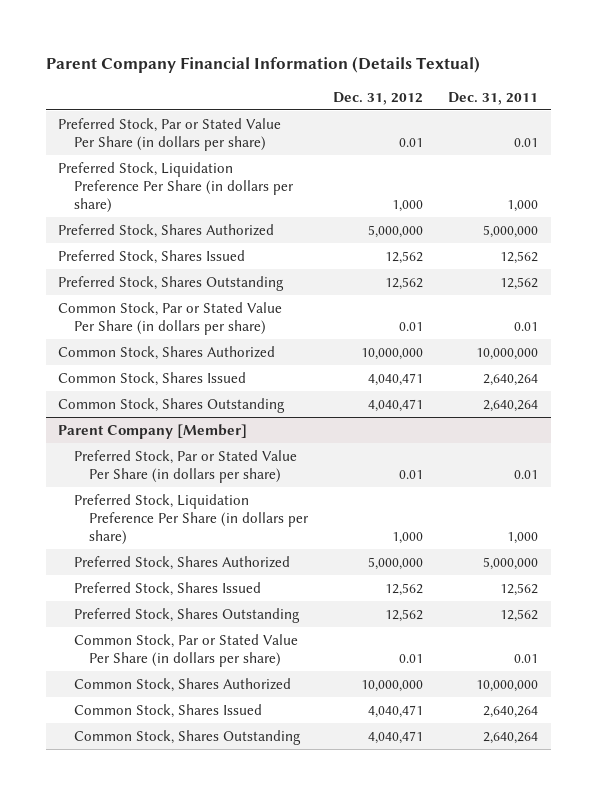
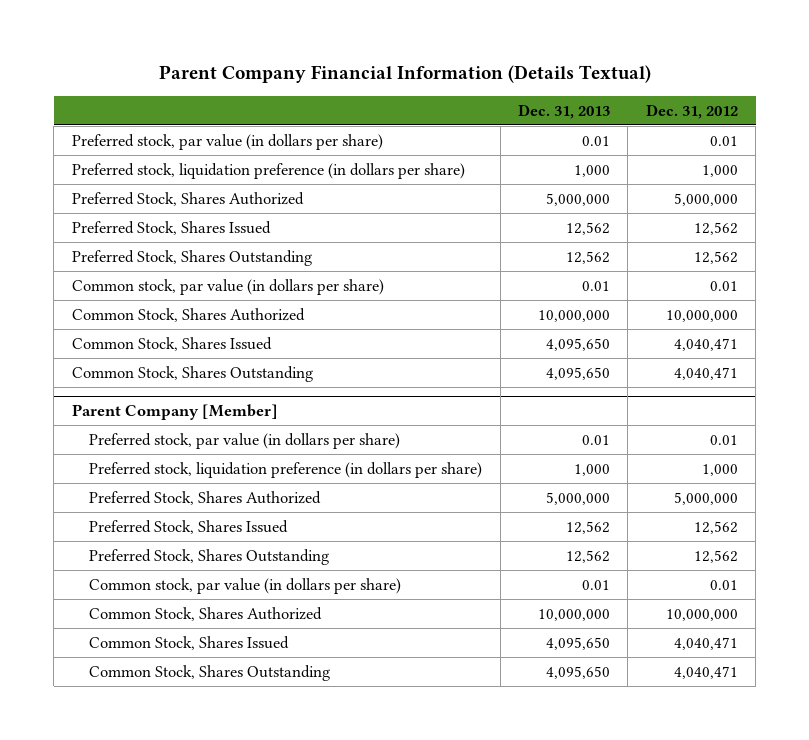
[448,91,539,105] Dec. 31, 2011 -> none
none -> [518,103,611,119] Dec. 31, 2013
[58,117,282,151] Preferred Stock, Par or Stated Value Per Share (in dollars per share) -> [71,133,383,150] Preferred stock, par value (in dollars per share)
[58,161,294,213] Preferred Stock, Liquidation Preference Per Share (in dollars per share) -> [71,162,465,179] Preferred stock, liquidation preference (in dollars per share)
[58,301,283,335] Common Stock, Par or Stated Value Per Share (in dollars per share) -> [71,278,384,295] Common stock, par value (in dollars per share)
[73,449,297,483] Preferred Stock, Par or Stated Value Per Share (in dollars per share) -> [89,432,401,449] Preferred stock, par value (in dollars per share)
[73,493,309,545] Preferred Stock, Liquidation Preference Per Share (in dollars per share) -> [89,461,483,478] Preferred stock, liquidation preference (in dollars per share)
[73,633,298,667] Common Stock, Par or Stated Value Per Share (in dollars per share) -> [89,577,402,594] Common stock, par value (in dollars per share)

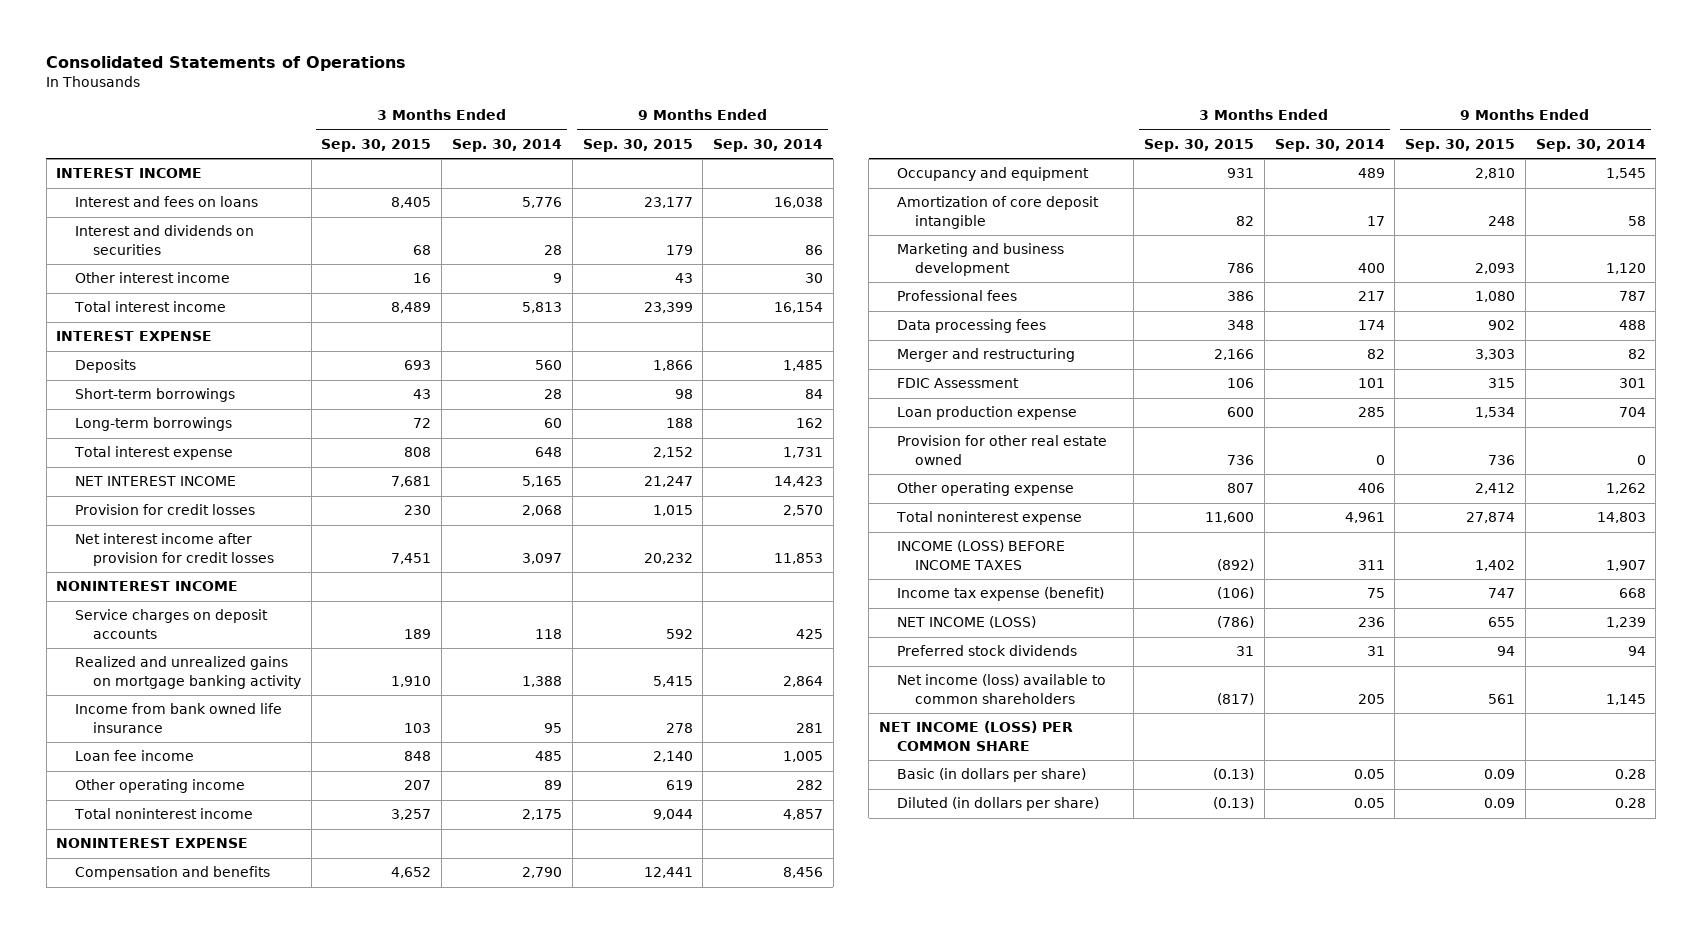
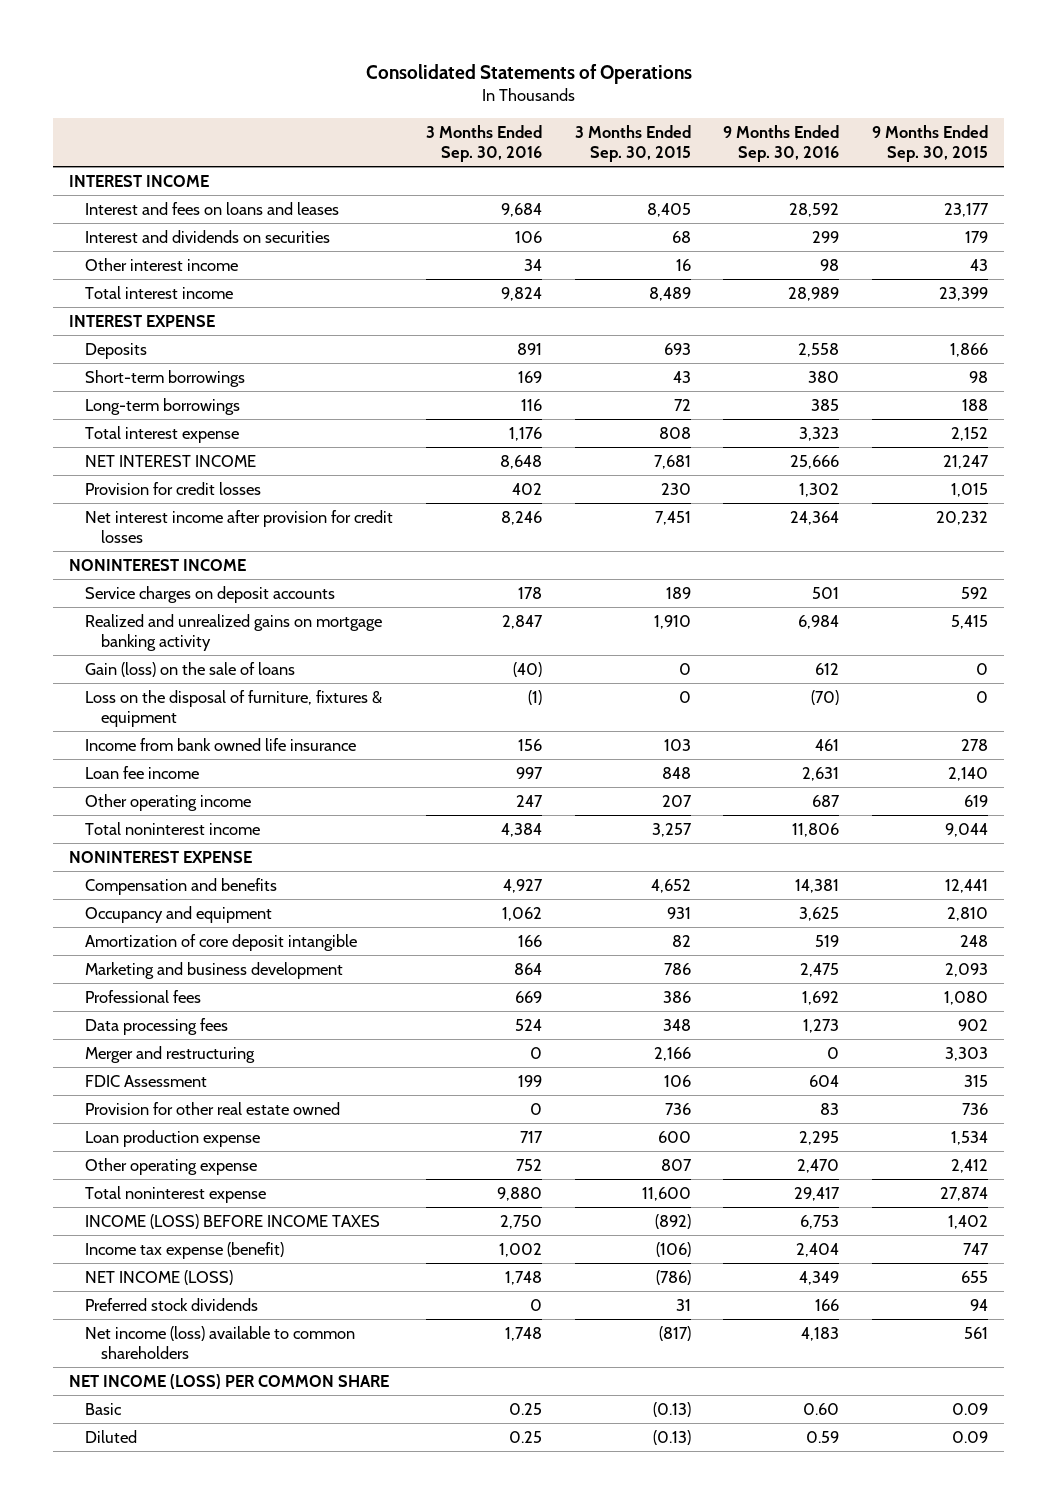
[451,138,562,152] Sep. 30, 2014 -> none
[713,138,824,152] Sep. 30, 2014 -> none
none -> [425,124,542,163] 3 Months Ended Sep. 30, 2016
none -> [723,124,840,163] 9 Months Ended Sep. 30, 2016
[74,196,258,208] Interest and fees on loans -> [85,201,340,215] Interest and fees on loans and leases
none -> [85,661,296,677] Gain (loss) on the sale of loans
none -> [85,689,383,728] Loss on the disposal of furniture, fixtures & equipment
[897,406,1078,421] Loan production expense -> [85,1129,261,1147] Loan production expense
[897,768,1087,783] Basic (in dollars per share) -> [85,1402,123,1415] Basic
[897,797,1100,812] Diluted (in dollars per share) -> [85,1429,138,1443] Diluted

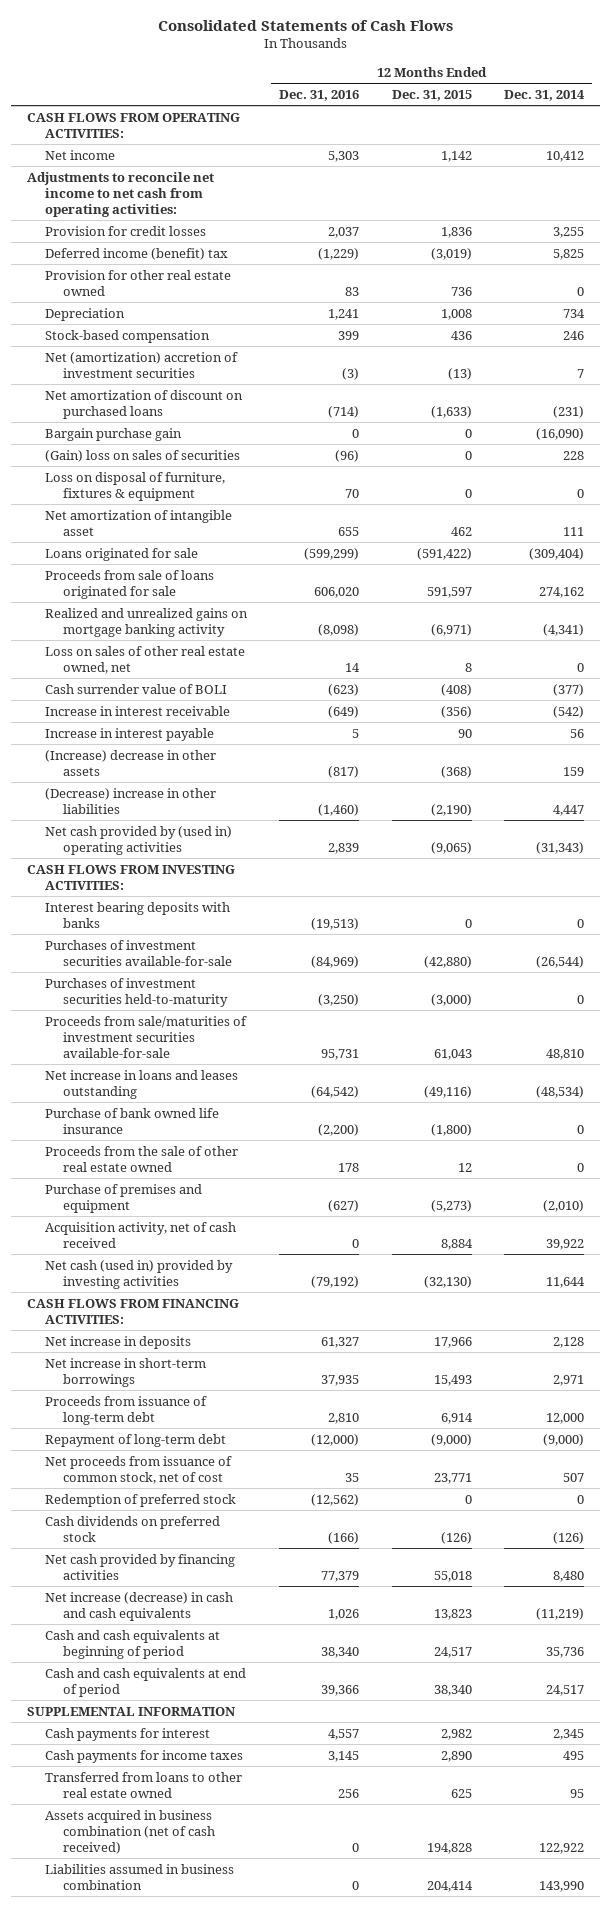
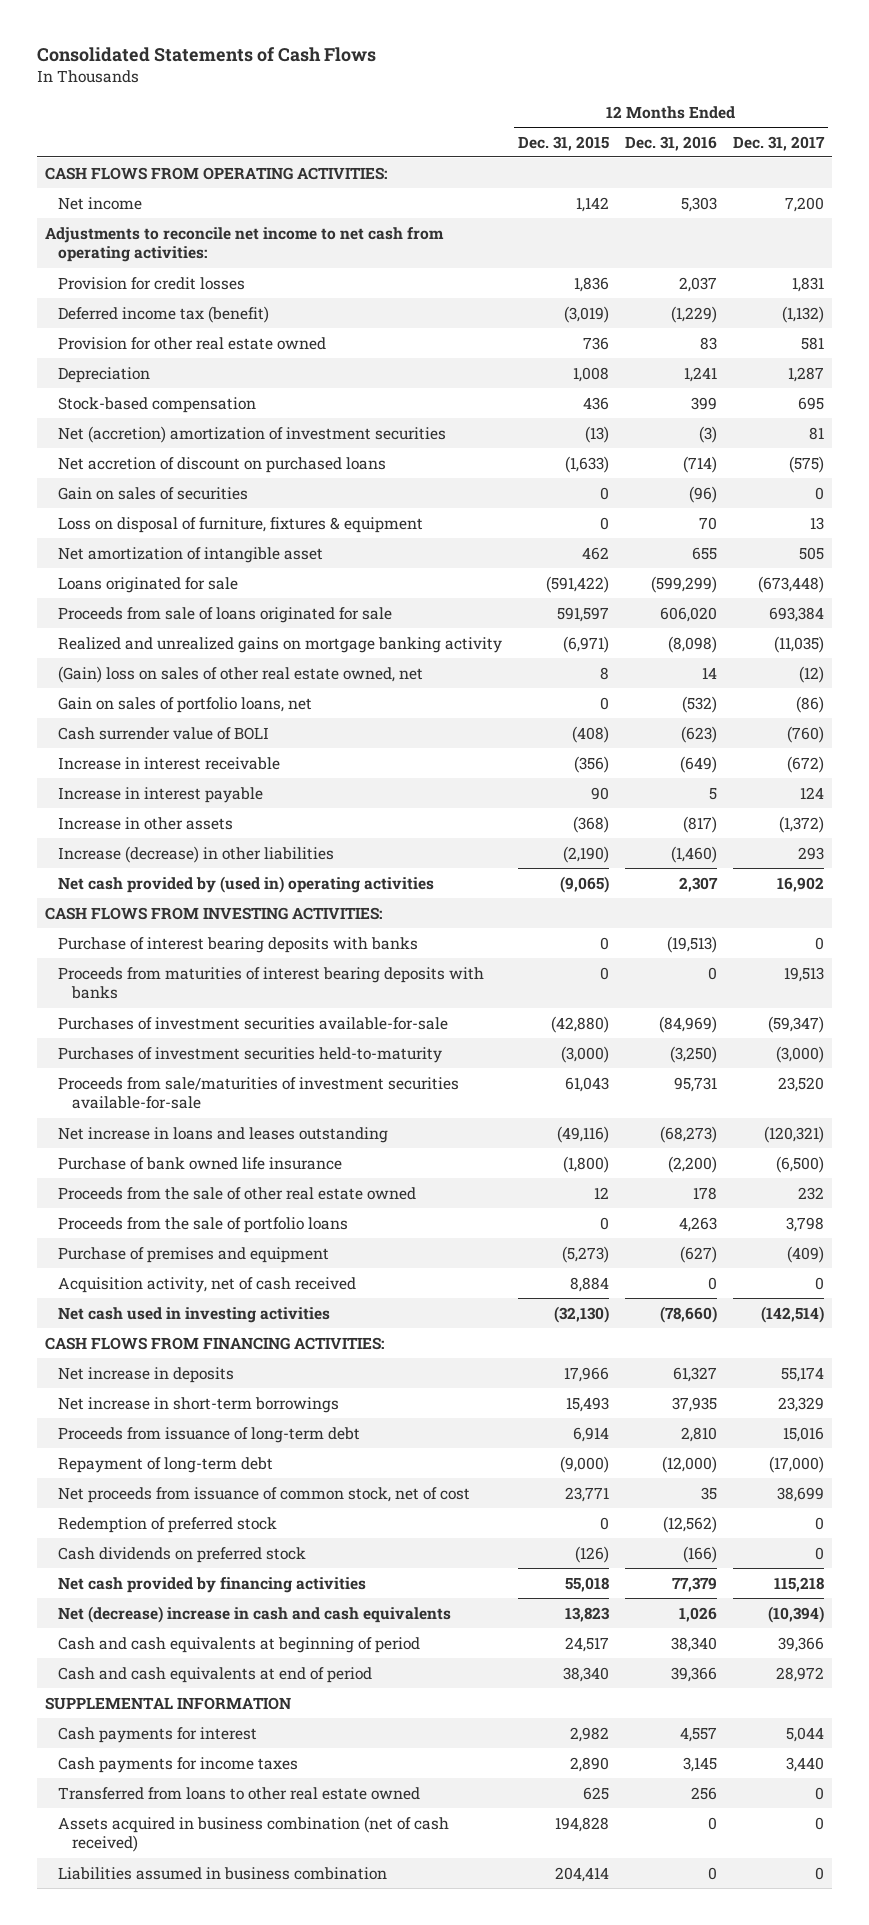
[504,89,586,101] Dec. 31, 2014 -> none
none -> [733,135,826,151] Dec. 31, 2017
[44,247,228,260] Deferred income (benefit) tax -> [58,305,270,323] Deferred income tax (benefit)
[44,427,182,441] Bargain purchase gain -> none
[44,351,238,378] Net (amortization) accretion of investment securities -> [58,425,447,443] Net (accretion) amortization of investment securities
[44,389,243,419] Net amortization of discount on purchased loans -> [58,456,387,473] Net accretion of discount on purchased loans
[44,449,240,462] (Gain) loss on sales of securities -> [58,486,249,500] Gain on sales of securities
[44,645,245,674] Loss on sales of other real estate owned, net -> [58,665,424,683] (Gain) loss on sales of other real estate owned, net
none -> [58,696,313,713] Gain on sales of portfolio loans, net
[44,749,216,776] (Increase) decrease in other assets -> [58,816,234,830] Increase in other assets
[44,787,216,814] (Decrease) increase in other liabilities -> [58,845,335,863] Increase (decrease) in other liabilities
[328,842,360,854] 2,839 -> [679,876,719,892] 2,307
[44,901,230,928] Interest bearing deposits with banks -> [58,936,419,953] Purchase of interest bearing deposits with banks
none -> [58,966,485,1000] Proceeds from maturities of interest bearing deposits with banks
[311,1085,360,1098] (64,542) -> [660,1125,718,1143] (68,273)
none -> [58,1216,349,1233] Proceeds from the sale of portfolio loans
[44,1259,233,1289] Net cash (used in) provided by investing activities -> [58,1306,331,1323] Net cash used in investing activities
[311,1275,360,1288] (79,192) -> [660,1305,718,1323] (78,660)
[44,1591,233,1621] Net increase (decrease) in cash and cash equivalents -> [58,1605,452,1623] Net (decrease) increase in cash and cash equivalents

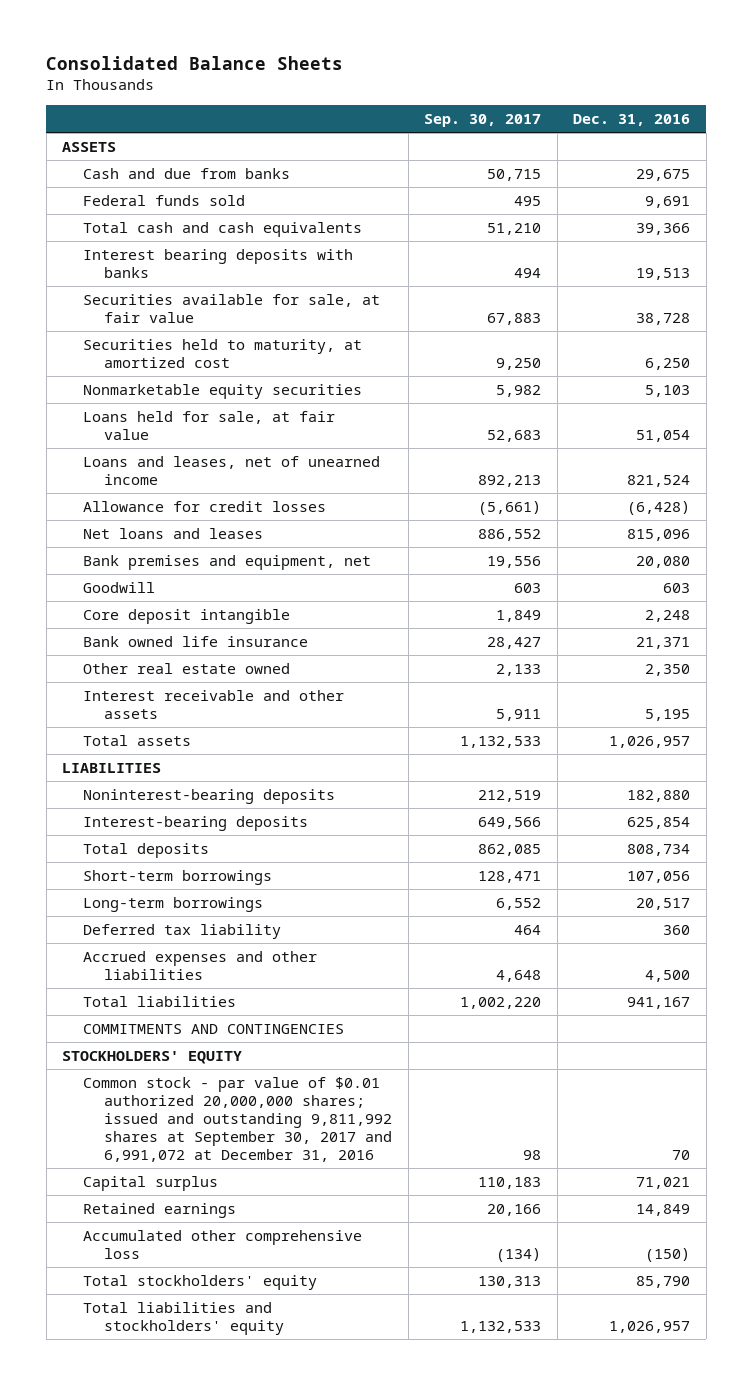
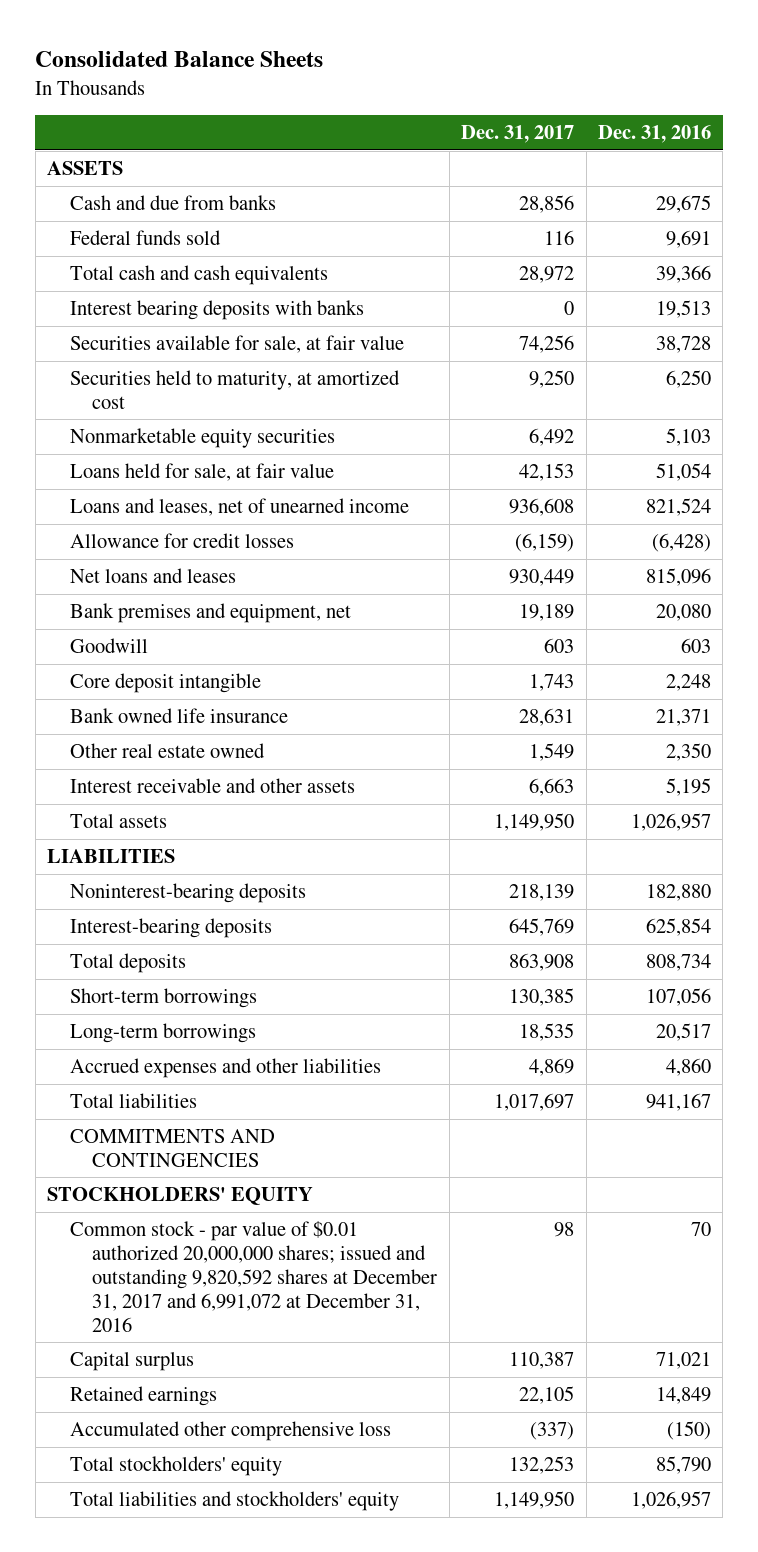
[424,113,542,127] Sep. 30, 2017 -> none
none -> [461,125,575,144] Dec. 31, 2017
[83,923,282,939] Deferred tax liability -> none
[645,969,691,982] 4,500 -> [665,1058,711,1077] 4,860
[83,1076,393,1162] Common stock - par value of $0.01 authorized 20,000,000 shares; issued and outstanding 9,811,992 shares at September 30, 2017 and 6,991,072 at December 31, 2016 -> [69,1221,438,1332] Common stock - par value of $0.01 authorized 20,000,000 shares; issued and outstanding 9,820,592 shares at December 31, 2017 and 6,991,072 at December 31, 2016

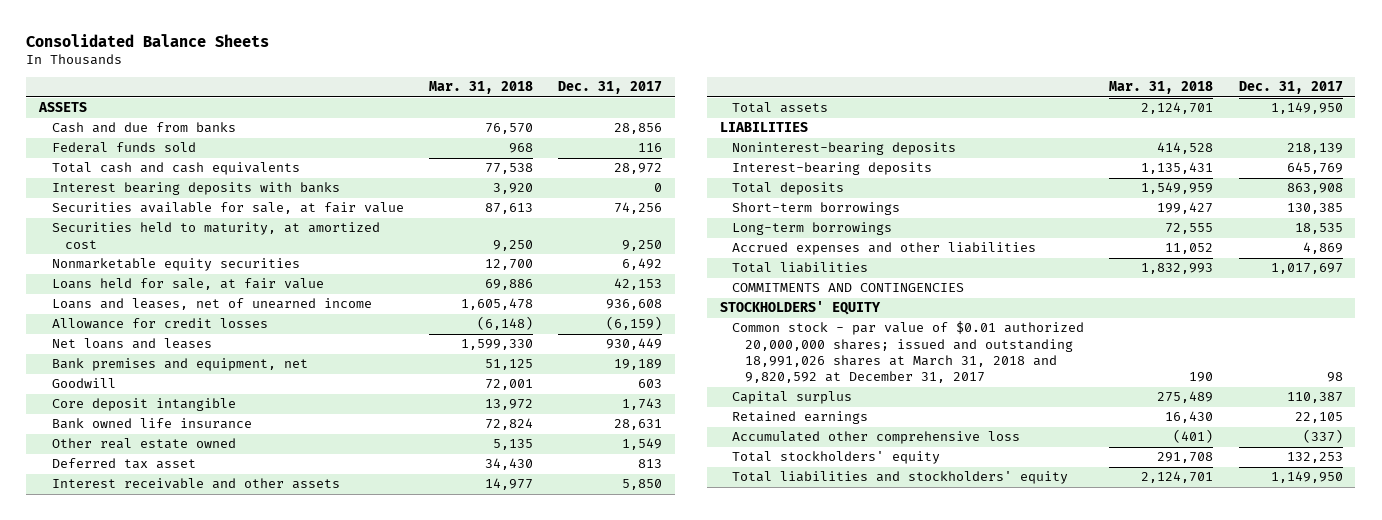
[597,125,711,144] Dec. 31, 2016 -> none
none -> [428,81,533,95] Mar. 31, 2018
none -> [51,458,196,470] Deferred tax asset
[529,778,575,797] 6,663 -> [622,479,663,491] 5,850
[69,1221,438,1332] Common stock - par value of $0.01 authorized 20,000,000 shares; issued and outstanding 9,820,592 shares at December 31, 2017 and 6,991,072 at December 31, 2016 -> [732,321,1085,384] Common stock - par value of $0.01 authorized 20,000,000 shares; issued and outstanding 18,991,026 shares at March 31, 2018 and 9,820,592 at December 31, 2017

